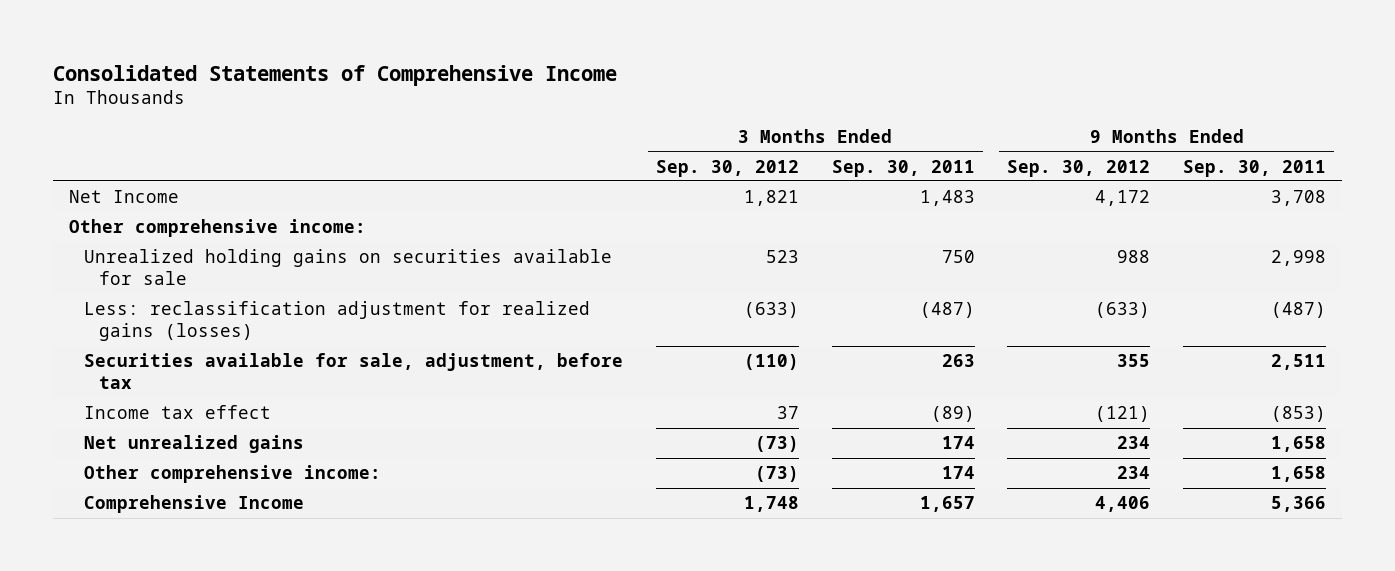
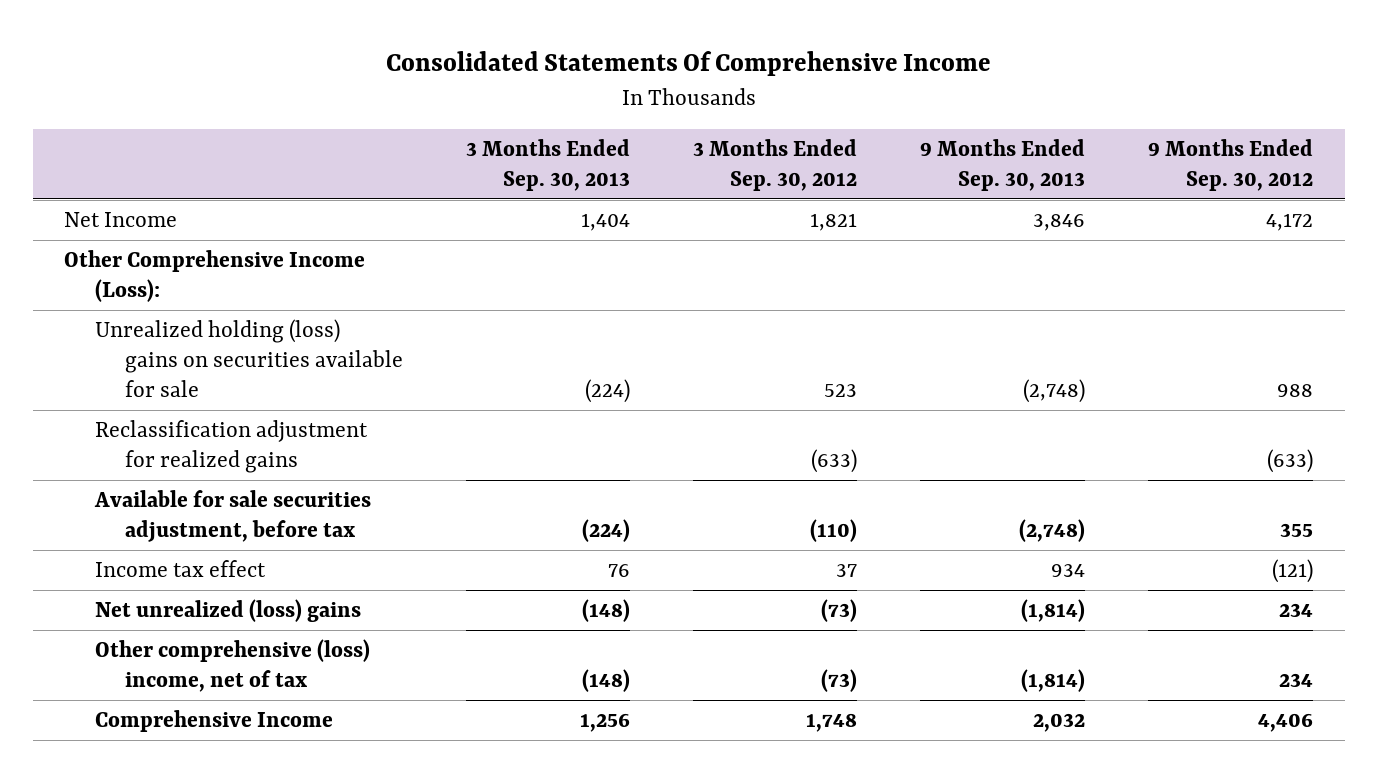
[53,64,618,86] Consolidated Statements of Comprehensive Income -> [385,51,991,77] Consolidated Statements Of Comprehensive Income
[831,159,975,177] Sep. 30, 2011 -> none
[1182,159,1326,177] Sep. 30, 2011 -> none
none -> [465,139,630,192] 3 Months Ended Sep. 30, 2013
none -> [920,139,1086,192] 9 Months Ended Sep. 30, 2013
[69,219,367,238] Other comprehensive income: -> [64,249,366,302] Other Comprehensive Income (Loss):
[84,249,613,286] Unrealized holding gains on securities available for sale -> [94,318,403,397] Unrealized holding (loss) gains on securities available for sale
[84,301,591,342] Less: reclassification adjustment for realized gains (losses) -> [94,419,368,473] Reclassification adjustment for realized gains
[84,353,624,390] Securities available for sale, adjustment, before tax -> [93,489,371,542] Available for sale securities adjustment, before tax
[84,435,305,454] Net unrealized gains -> [94,598,361,622] Net unrealized (loss) gains
[84,465,382,484] Other comprehensive income: -> [94,638,370,692] Other comprehensive (loss) income, net of tax

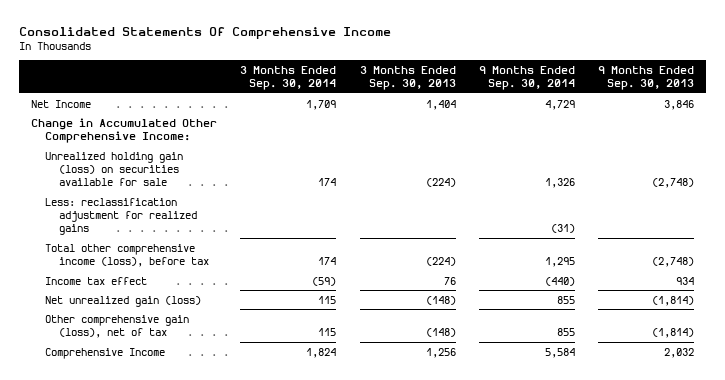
[693,139,858,192] 3 Months Ended Sep. 30, 2012 -> none
[1148,139,1314,192] 9 Months Ended Sep. 30, 2012 -> none
none -> [240,65,337,91] 3 Months Ended Sep. 30, 2014
none -> [479,65,576,91] 9 Months Ended Sep. 30, 2014
[64,249,366,302] Other Comprehensive Income (Loss): -> [30,117,217,143] Change in Accumulated Other Comprehensive Income:
[94,318,403,397] Unrealized holding (loss) gains on securities available for sale -> [44,151,183,187] Unrealized holding gain (loss) on securities available for sale
[94,419,368,473] Reclassification adjustment for realized gains -> [44,197,198,236] Less: reclassification adjustment for realized gains
[93,489,371,542] Available for sale securities adjustment, before tax -> [44,243,210,267] Total other comprehensive income (loss), before tax
[94,598,361,622] Net unrealized (loss) gains -> [44,295,201,307] Net unrealized gain (loss)
[94,638,370,692] Other comprehensive (loss) income, net of tax -> [44,314,189,338] Other comprehensive gain (loss), net of tax

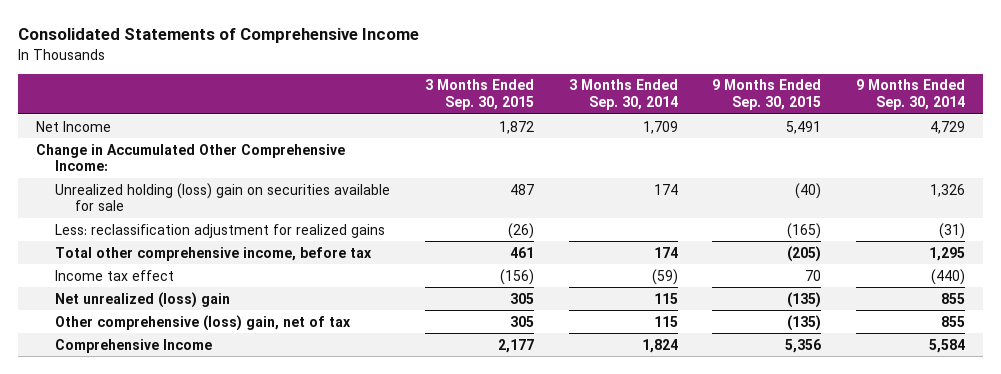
[19,26,392,39] Consolidated Statements Of Comprehensive Income -> [18,28,420,44] Consolidated Statements of Comprehensive Income
[359,65,456,91] 3 Months Ended Sep. 30, 2013 -> none
[598,65,695,91] 9 Months Ended Sep. 30, 2013 -> none
none -> [424,79,534,111] 3 Months Ended Sep. 30, 2015
none -> [712,79,822,111] 9 Months Ended Sep. 30, 2015
[44,151,183,187] Unrealized holding gain (loss) on securities available for sale -> [55,182,391,212] Unrealized holding (loss) gain on securities available for sale
[44,243,210,267] Total other comprehensive income (loss), before tax -> [55,246,373,261] Total other comprehensive income, before tax
[44,295,201,307] Net unrealized gain (loss) -> [55,291,231,308] Net unrealized (loss) gain
[44,314,189,338] Other comprehensive gain (loss), net of tax -> [55,314,352,331] Other comprehensive (loss) gain, net of tax

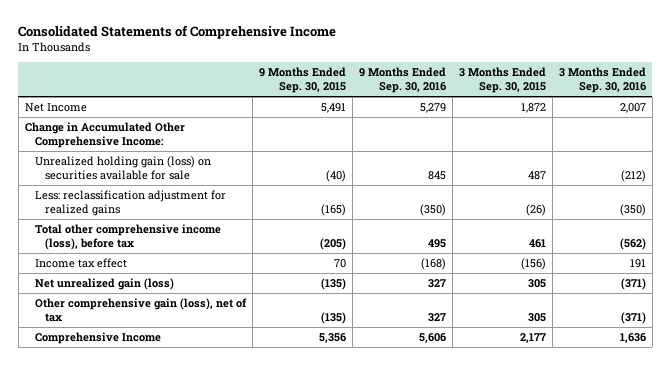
[568,79,678,111] 3 Months Ended Sep. 30, 2014 -> none
[856,79,966,111] 9 Months Ended Sep. 30, 2014 -> none
none -> [359,66,447,93] 9 Months Ended Sep. 30, 2016
none -> [558,66,646,93] 3 Months Ended Sep. 30, 2016
[55,182,391,212] Unrealized holding (loss) gain on securities available for sale -> [35,156,212,181] Unrealized holding gain (loss) on securities available for sale
[55,246,373,261] Total other comprehensive income, before tax -> [35,224,222,251] Total other comprehensive income (loss), before tax
[55,291,231,308] Net unrealized (loss) gain -> [35,278,175,291] Net unrealized gain (loss)
[55,314,352,331] Other comprehensive (loss) gain, net of tax -> [35,298,248,323] Other comprehensive gain (loss), net of tax

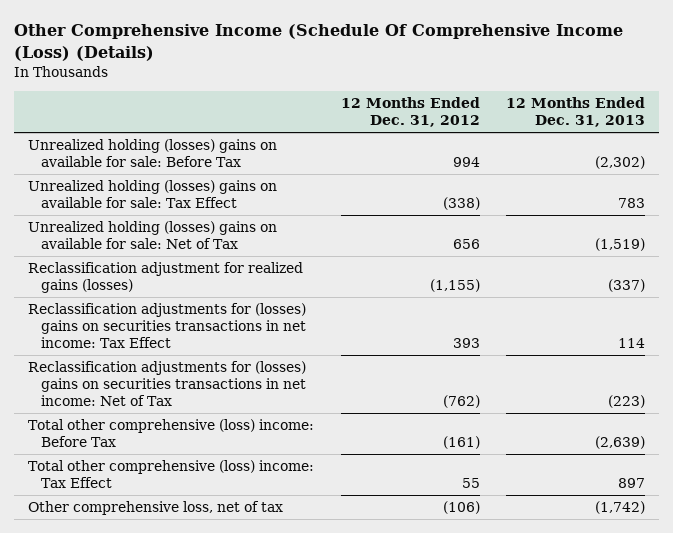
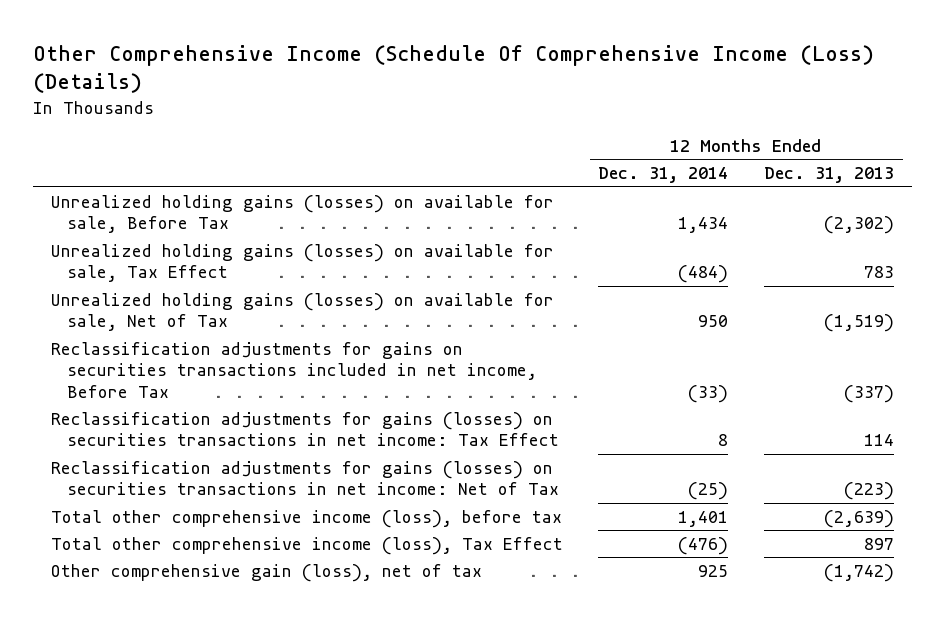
[340,97,480,128] 12 Months Ended Dec. 31, 2012 -> none
none -> [598,167,729,184] Dec. 31, 2014
[27,139,277,168] Unrealized holding (losses) gains on available for sale: Before Tax -> [50,195,554,234] Unrealized holding gains (losses) on available for sale, Before Tax
[27,180,277,209] Unrealized holding (losses) gains on available for sale: Tax Effect -> [50,244,554,283] Unrealized holding gains (losses) on available for sale, Tax Effect
[27,221,277,250] Unrealized holding (losses) gains on available for sale: Net of Tax -> [50,293,554,332] Unrealized holding gains (losses) on available for sale, Net of Tax
[27,262,303,294] Reclassification adjustment for realized gains (losses) -> [50,342,538,398] Reclassification adjustments for gains on securities transactions included in net income, Before Tax
[27,303,306,349] Reclassification adjustments for (losses) gains on securities transactions in net income: Tax Effect -> [50,412,560,447] Reclassification adjustments for gains (losses) on securities transactions in net income: Tax Effect
[27,361,306,407] Reclassification adjustments for (losses) gains on securities transactions in net income: Net of Tax -> [50,461,560,496] Reclassification adjustments for gains (losses) on securities transactions in net income: Net of Tax
[27,419,314,448] Total other comprehensive (loss) income: Before Tax -> [50,510,562,529] Total other comprehensive income (loss), before tax
[27,460,314,489] Total other comprehensive (loss) income: Tax Effect -> [50,537,563,556] Total other comprehensive income (loss), Tax Effect
[27,501,283,516] Other comprehensive loss, net of tax -> [50,564,482,583] Other comprehensive gain (loss), net of tax

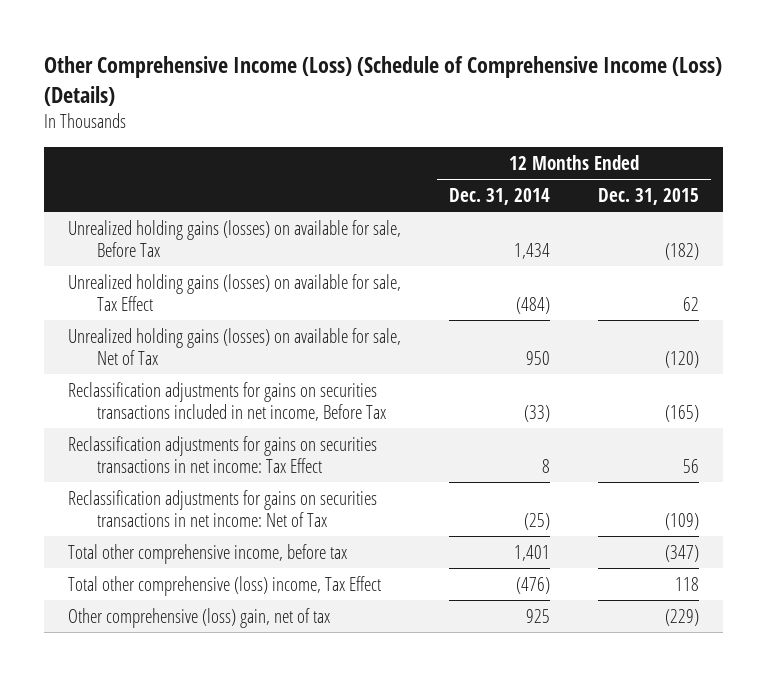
[32,44,874,94] Other Comprehensive Income (Schedule Of Comprehensive Income (Loss) (Details) -> [43,56,722,106] Other Comprehensive Income (Loss) (Schedule of Comprehensive Income (Loss) (Details)
[764,167,895,184] Dec. 31, 2013 -> none
none -> [597,188,699,206] Dec. 31, 2015
[50,412,560,447] Reclassification adjustments for gains (losses) on securities transactions in net income: Tax Effect -> [67,435,377,473] Reclassification adjustments for gains on securities transactions in net income: Tax Effect
[50,461,560,496] Reclassification adjustments for gains (losses) on securities transactions in net income: Net of Tax -> [67,489,377,527] Reclassification adjustments for gains on securities transactions in net income: Net of Tax
[50,510,562,529] Total other comprehensive income (loss), before tax -> [67,543,347,564] Total other comprehensive income, before tax
[50,537,563,556] Total other comprehensive income (loss), Tax Effect -> [67,575,381,596] Total other comprehensive (loss) income, Tax Effect
[50,564,482,583] Other comprehensive gain (loss), net of tax -> [67,607,330,628] Other comprehensive (loss) gain, net of tax

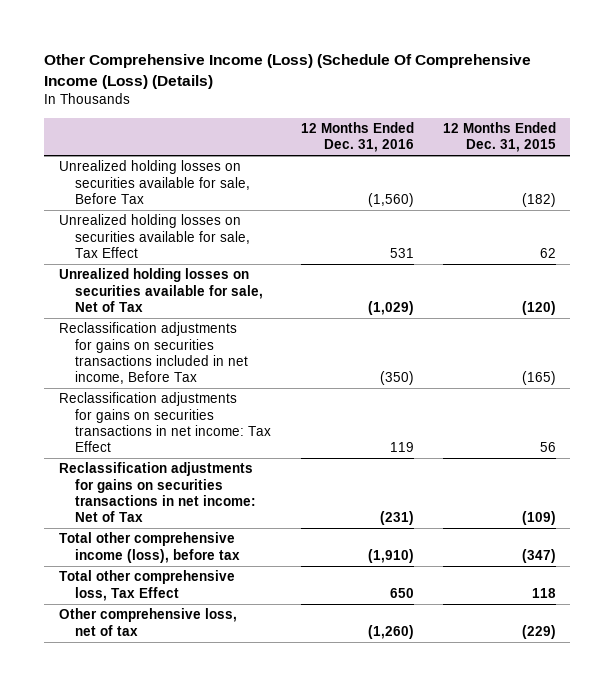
[43,56,722,106] Other Comprehensive Income (Loss) (Schedule of Comprehensive Income (Loss) (Details) -> [43,53,531,89] Other Comprehensive Income (Loss) (Schedule Of Comprehensive Income (Loss) (Details)
[448,188,550,206] Dec. 31, 2014 -> none
none -> [300,122,414,153] 12 Months Ended Dec. 31, 2016
[67,219,401,257] Unrealized holding gains (losses) on available for sale, Before Tax -> [58,160,251,204] Unrealized holding losses on securities available for sale, Before Tax
[67,273,401,311] Unrealized holding gains (losses) on available for sale, Tax Effect -> [58,214,251,258] Unrealized holding losses on securities available for sale, Tax Effect
[67,327,401,365] Unrealized holding gains (losses) on available for sale, Net of Tax -> [58,268,264,312] Unrealized holding losses on securities available for sale, Net of Tax
[67,543,347,564] Total other comprehensive income, before tax -> [58,532,241,563] Total other comprehensive income (loss), before tax
[67,575,381,596] Total other comprehensive (loss) income, Tax Effect -> [58,570,235,601] Total other comprehensive loss, Tax Effect
[67,607,330,628] Other comprehensive (loss) gain, net of tax -> [58,608,237,636] Other comprehensive loss, net of tax

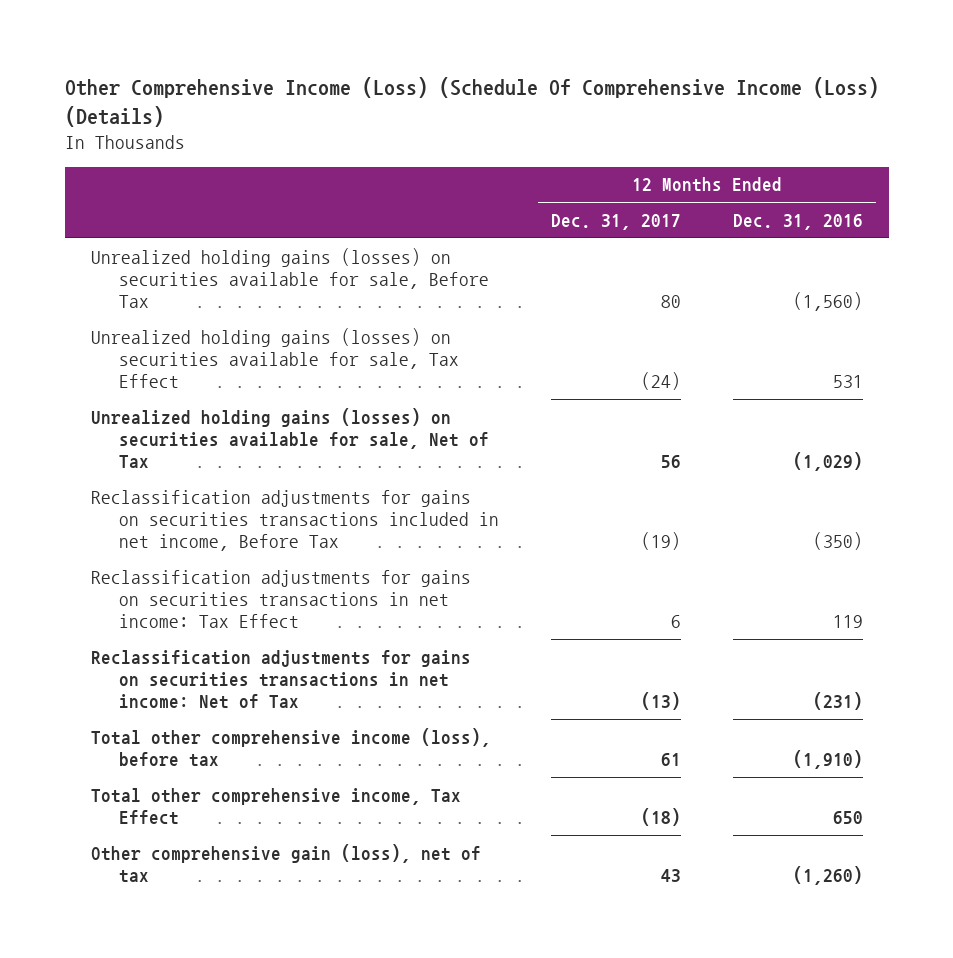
[442,122,556,153] 12 Months Ended Dec. 31, 2015 -> none
none -> [550,214,681,231] Dec. 31, 2017
[58,160,251,204] Unrealized holding losses on securities available for sale, Before Tax -> [90,247,489,308] Unrealized holding gains (losses) on securities available for sale, Before Tax
[58,214,251,258] Unrealized holding losses on securities available for sale, Tax Effect -> [90,327,459,388] Unrealized holding gains (losses) on securities available for sale, Tax Effect
[58,268,264,312] Unrealized holding losses on securities available for sale, Net of Tax -> [90,407,489,468] Unrealized holding gains (losses) on securities available for sale, Net of Tax
[58,570,235,601] Total other comprehensive loss, Tax Effect -> [90,787,461,825] Total other comprehensive income, Tax Effect
[58,608,237,636] Other comprehensive loss, net of tax -> [90,843,481,883] Other comprehensive gain (loss), net of tax

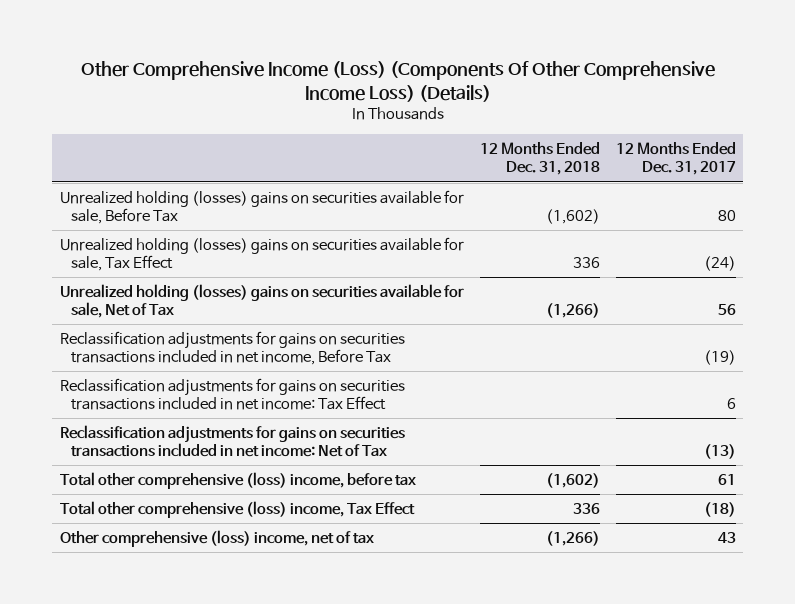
[64,76,879,127] Other Comprehensive Income (Loss) (Schedule Of Comprehensive Income (Loss) (Details) -> [80,61,715,102] Other Comprehensive Income (Loss) (Components Of Other Comprehensive Income Loss) (Details)
[732,214,863,231] Dec. 31, 2016 -> none
none -> [479,142,600,176] 12 Months Ended Dec. 31, 2018
[90,247,489,308] Unrealized holding gains (losses) on securities available for sale, Before Tax -> [59,190,464,225] Unrealized holding (losses) gains on securities available for sale, Before Tax
[90,327,459,388] Unrealized holding gains (losses) on securities available for sale, Tax Effect -> [59,237,464,272] Unrealized holding (losses) gains on securities available for sale, Tax Effect
[90,407,489,468] Unrealized holding gains (losses) on securities available for sale, Net of Tax -> [59,284,464,319] Unrealized holding (losses) gains on securities available for sale, Net of Tax
[90,569,471,628] Reclassification adjustments for gains on securities transactions in net income: Tax Effect -> [59,378,405,411] Reclassification adjustments for gains on securities transactions included in net income: Tax Effect
[90,649,471,709] Reclassification adjustments for gains on securities transactions in net income: Net of Tax -> [59,425,405,458] Reclassification adjustments for gains on securities transactions included in net income: Net of Tax
[90,727,491,767] Total other comprehensive income (loss), before tax -> [59,472,416,490] Total other comprehensive (loss) income, before tax
[90,787,461,825] Total other comprehensive income, Tax Effect -> [59,501,415,519] Total other comprehensive (loss) income, Tax Effect
[90,843,481,883] Other comprehensive gain (loss), net of tax -> [59,530,374,548] Other comprehensive (loss) income, net of tax

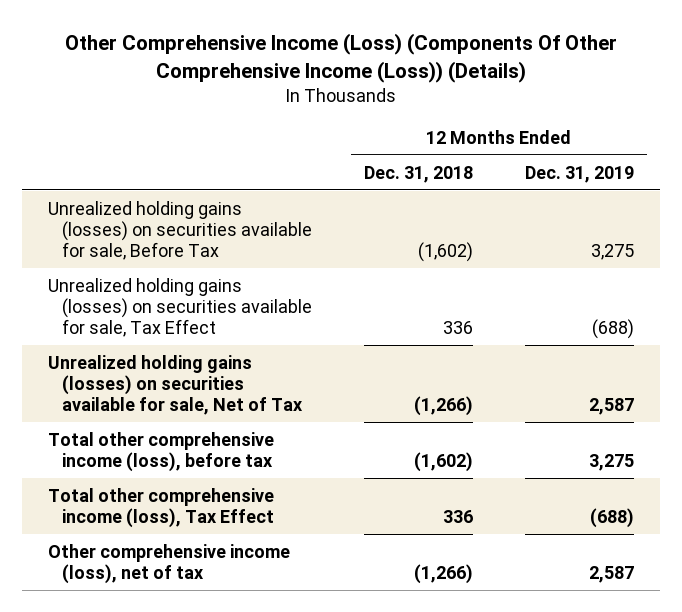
[80,61,715,102] Other Comprehensive Income (Loss) (Components Of Other Comprehensive Income Loss) (Details) -> [65,33,618,83] Other Comprehensive Income (Loss) (Components Of Other Comprehensive Income (Loss)) (Details)
[615,142,736,176] 12 Months Ended Dec. 31, 2017 -> none
none -> [524,165,634,183] Dec. 31, 2019
[59,331,405,366] Reclassification adjustments for gains on securities transactions included in net income, Before Tax -> none
[59,378,405,411] Reclassification adjustments for gains on securities transactions included in net income: Tax Effect -> none
[59,425,405,458] Reclassification adjustments for gains on securities transactions included in net income: Net of Tax -> none
[59,190,464,225] Unrealized holding (losses) gains on securities available for sale, Before Tax -> [48,200,313,261] Unrealized holding gains (losses) on securities available for sale, Before Tax
[59,237,464,272] Unrealized holding (losses) gains on securities available for sale, Tax Effect -> [48,277,313,338] Unrealized holding gains (losses) on securities available for sale, Tax Effect
[59,284,464,319] Unrealized holding (losses) gains on securities available for sale, Net of Tax -> [48,354,304,416] Unrealized holding gains (losses) on securities available for sale, Net of Tax
[59,472,416,490] Total other comprehensive (loss) income, before tax -> [48,431,275,472] Total other comprehensive income (loss), before tax
[59,501,415,519] Total other comprehensive (loss) income, Tax Effect -> [48,487,275,528] Total other comprehensive income (loss), Tax Effect
[59,530,374,548] Other comprehensive (loss) income, net of tax -> [48,543,291,584] Other comprehensive income (loss), net of tax

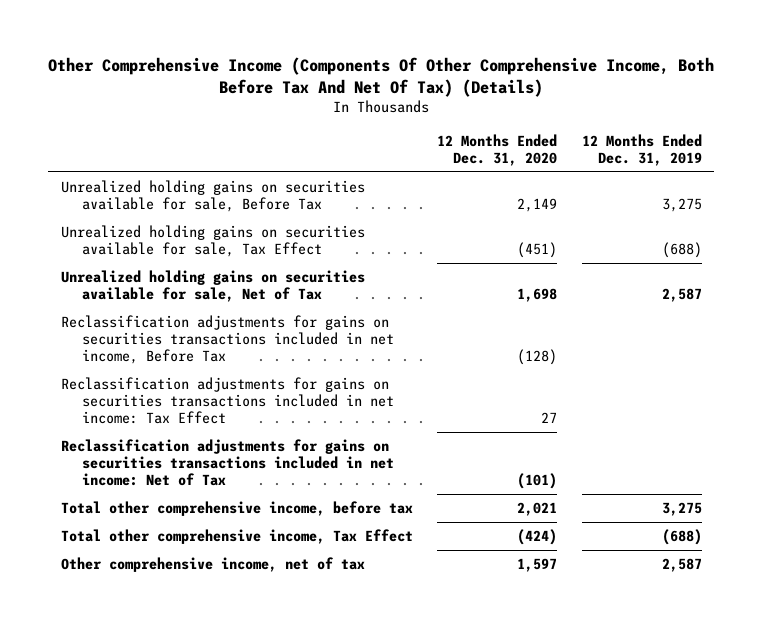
[65,33,618,83] Other Comprehensive Income (Loss) (Components Of Other Comprehensive Income (Loss)) (Details) -> [48,56,715,97] Other Comprehensive Income (Components Of Other Comprehensive Income, Both Before Tax And Net Of Tax) (Details)
[364,165,474,183] Dec. 31, 2018 -> none
none -> [437,133,558,166] 12 Months Ended Dec. 31, 2020
[48,200,313,261] Unrealized holding gains (losses) on securities available for sale, Before Tax -> [60,179,365,213] Unrealized holding gains on securities available for sale, Before Tax
[48,277,313,338] Unrealized holding gains (losses) on securities available for sale, Tax Effect -> [60,224,365,258] Unrealized holding gains on securities available for sale, Tax Effect
[48,354,304,416] Unrealized holding gains (losses) on securities available for sale, Net of Tax -> [60,269,365,303] Unrealized holding gains on securities available for sale, Net of Tax
none -> [60,314,395,365] Reclassification adjustments for gains on securities transactions included in net income, Before Tax
none -> [60,376,395,425] Reclassification adjustments for gains on securities transactions included in net income: Tax Effect
none -> [60,438,395,487] Reclassification adjustments for gains on securities transactions included in net income: Net of Tax
[48,431,275,472] Total other comprehensive income (loss), before tax -> [60,500,413,516] Total other comprehensive income, before tax
[48,487,275,528] Total other comprehensive income (loss), Tax Effect -> [60,528,413,544] Total other comprehensive income, Tax Effect
[48,543,291,584] Other comprehensive income (loss), net of tax -> [60,556,365,572] Other comprehensive income, net of tax

